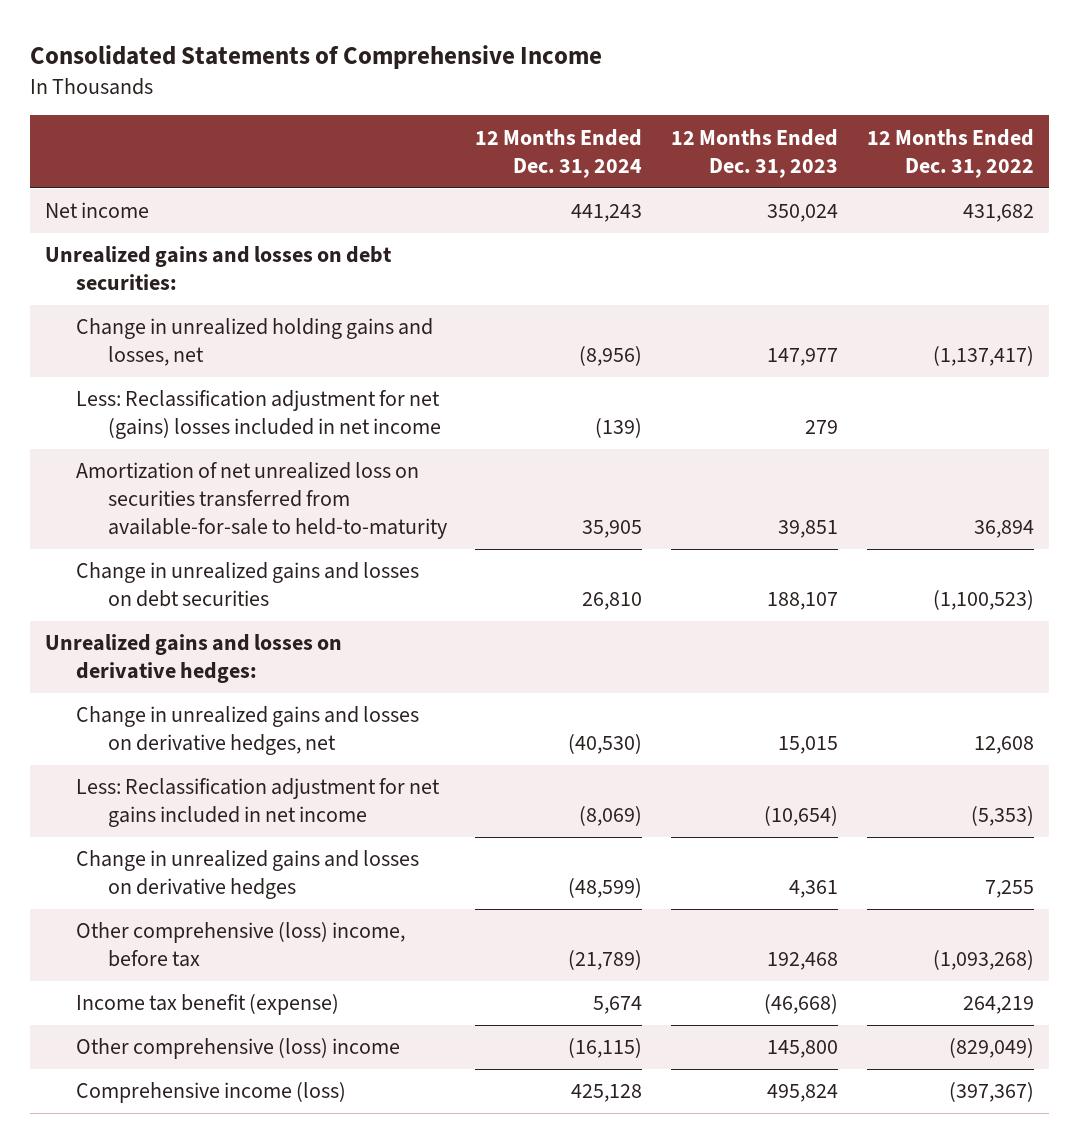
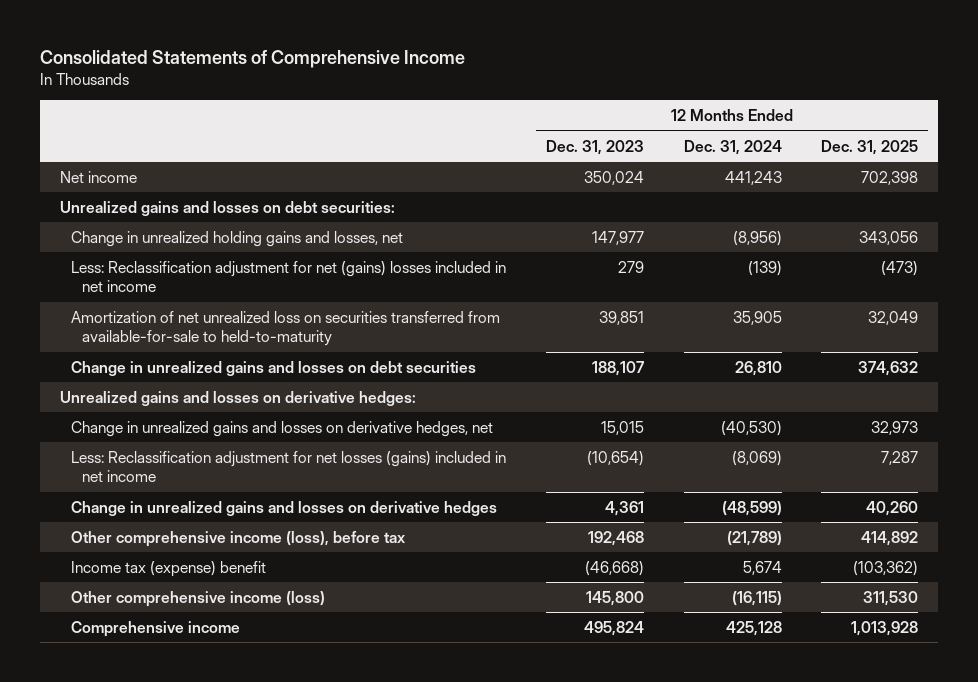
[867,128,1035,178] 12 Months Ended Dec. 31, 2022 -> none
none -> [821,139,919,155] Dec. 31, 2025
[76,778,441,828] Less: Reclassification adjustment for net gains included in net income -> [71,450,507,483] Less: Reclassification adjustment for net losses (gains) included in net income
[76,922,406,968] Other comprehensive (loss) income, before tax -> [71,530,407,547] Other comprehensive income (loss), before tax
[76,994,340,1016] Income tax benefit (expense) -> [71,560,267,577] Income tax (expense) benefit
[76,1038,401,1060] Other comprehensive (loss) income -> [71,590,326,607] Other comprehensive income (loss)
[76,1082,347,1104] Comprehensive income (loss) -> [71,620,241,637] Comprehensive income

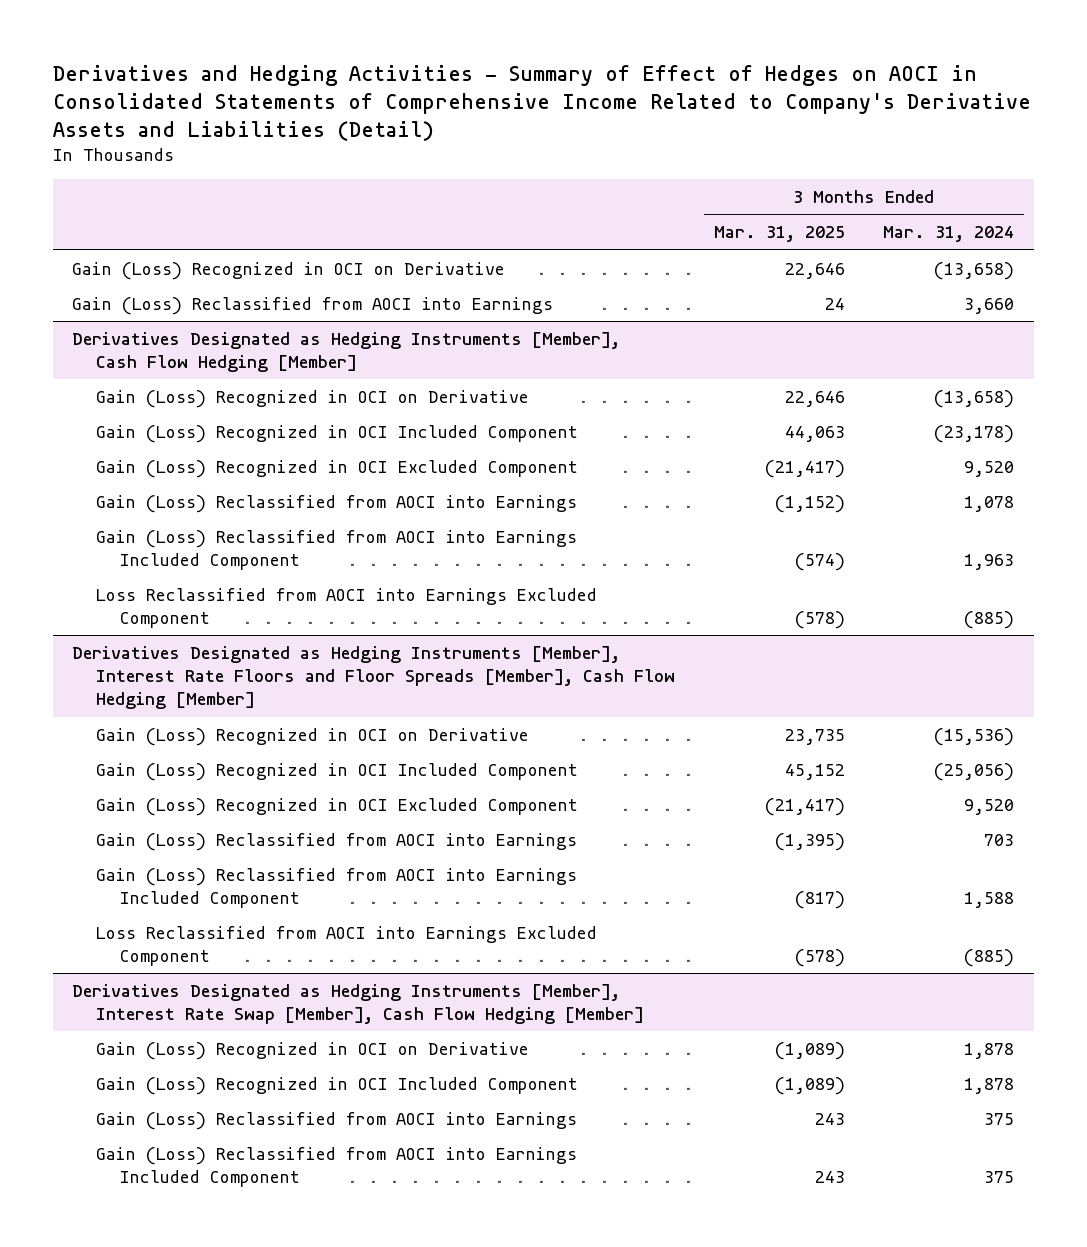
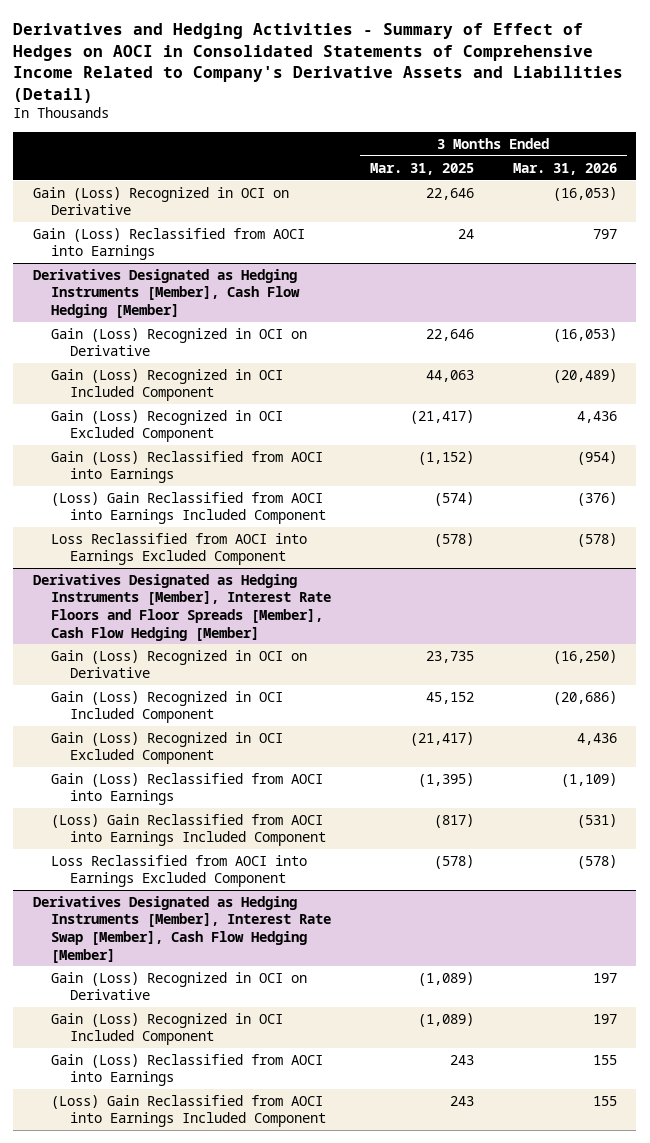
[883,226,1015,243] Mar. 31, 2024 -> none
none -> [512,162,617,175] Mar. 31, 2026
[95,529,577,571] Gain (Loss) Reclassified from AOCI into Earnings Included Component -> [51,491,326,525] (Loss) Gain Reclassified from AOCI into Earnings Included Component
[95,867,577,909] Gain (Loss) Reclassified from AOCI into Earnings Included Component -> [51,813,326,847] (Loss) Gain Reclassified from AOCI into Earnings Included Component
[95,1146,577,1188] Gain (Loss) Reclassified from AOCI into Earnings Included Component -> [51,1094,326,1128] (Loss) Gain Reclassified from AOCI into Earnings Included Component

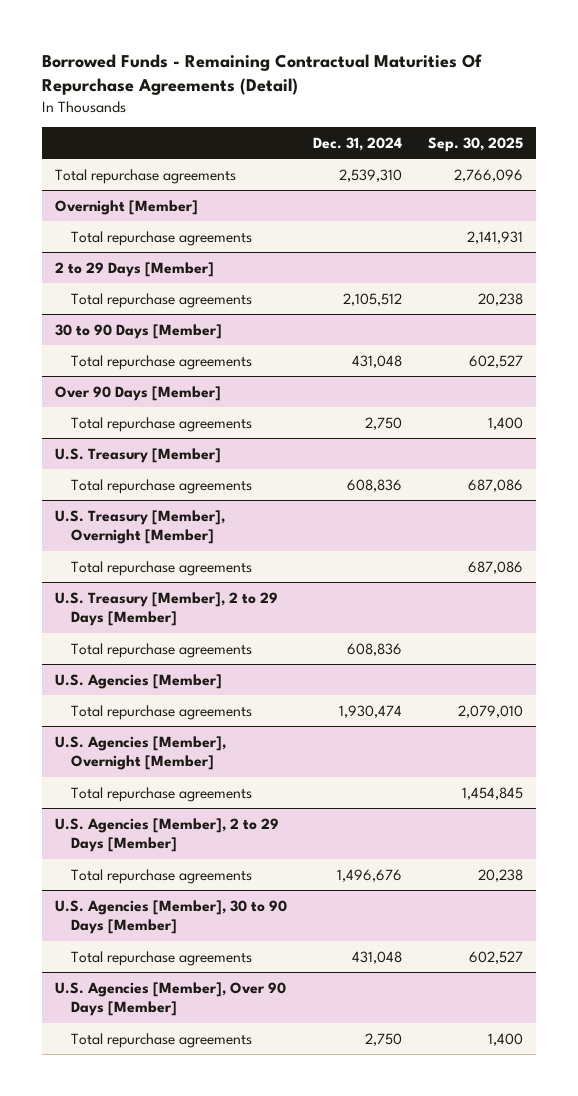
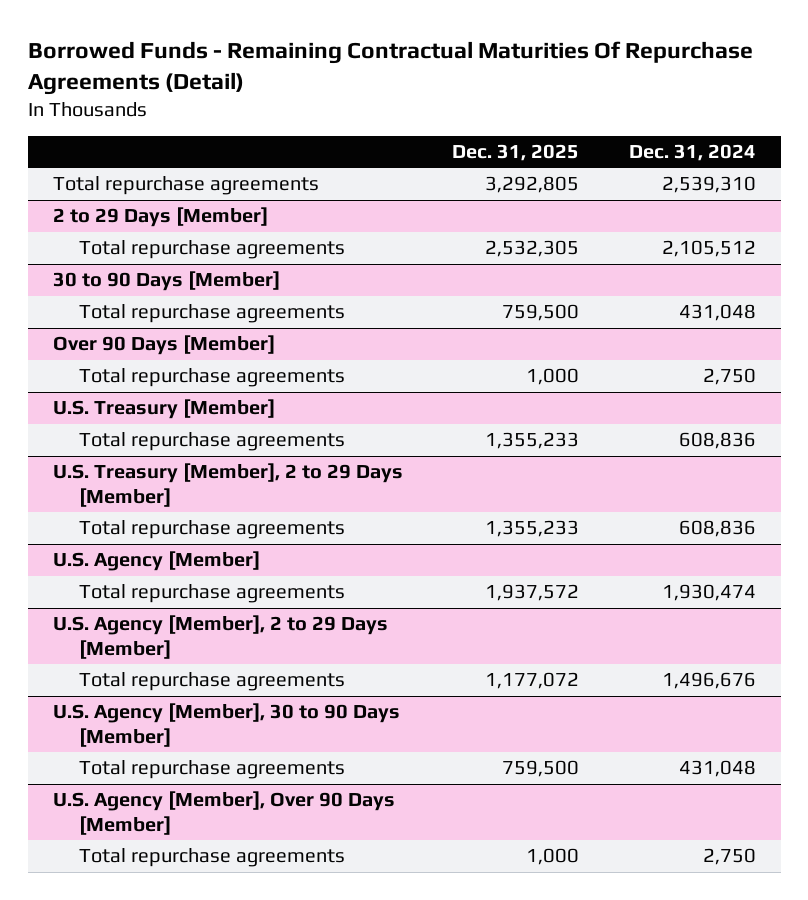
[427,136,523,152] Sep. 30, 2025 -> none
none -> [452,143,580,161] Dec. 31, 2025
[55,199,199,215] Overnight [Member] -> none
[70,230,252,246] Total repurchase agreements -> none
[55,509,226,545] U.S. Treasury [Member], Overnight [Member] -> none
[70,560,252,576] Total repurchase agreements -> none
[55,673,223,689] U.S. Agencies [Member] -> [52,551,260,572] U.S. Agency [Member]
[55,735,227,771] U.S. Agencies [Member], Overnight [Member] -> none
[70,786,252,802] Total repurchase agreements -> none
[55,817,280,853] U.S. Agencies [Member], 2 to 29 Days [Member] -> [52,615,388,659] U.S. Agency [Member], 2 to 29 Days [Member]
[55,899,288,935] U.S. Agencies [Member], 30 to 90 Days [Member] -> [52,703,400,747] U.S. Agency [Member], 30 to 90 Days [Member]
[55,981,287,1017] U.S. Agencies [Member], Over 90 Days [Member] -> [52,791,395,835] U.S. Agency [Member], Over 90 Days [Member]

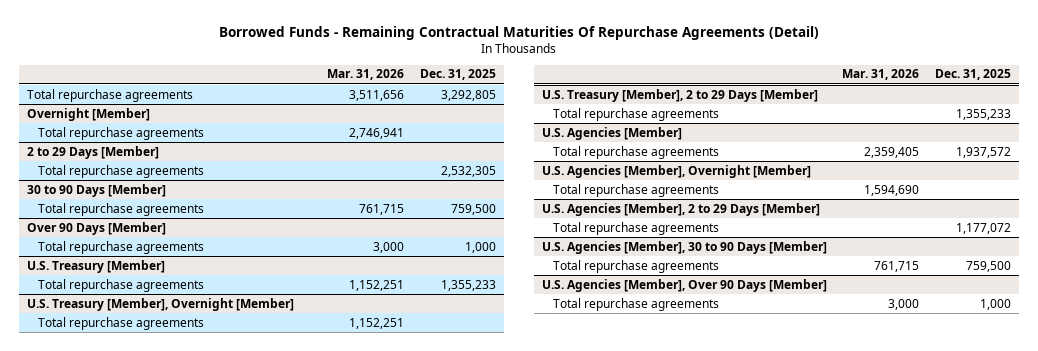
[628,143,756,161] Dec. 31, 2024 -> none
none -> [327,69,405,81] Mar. 31, 2026
none -> [26,107,150,121] Overnight [Member]
none -> [38,126,205,140] Total repurchase agreements
none -> [26,297,294,311] U.S. Treasury [Member], Overnight [Member]
none -> [38,316,205,330] Total repurchase agreements
[52,551,260,572] U.S. Agency [Member] -> [541,126,682,140] U.S. Agencies [Member]
none -> [541,164,811,178] U.S. Agencies [Member], Overnight [Member]
none -> [553,183,720,197] Total repurchase agreements
[52,615,388,659] U.S. Agency [Member], 2 to 29 Days [Member] -> [541,202,820,216] U.S. Agencies [Member], 2 to 29 Days [Member]
[52,703,400,747] U.S. Agency [Member], 30 to 90 Days [Member] -> [541,240,827,254] U.S. Agencies [Member], 30 to 90 Days [Member]
[52,791,395,835] U.S. Agency [Member], Over 90 Days [Member] -> [541,278,827,292] U.S. Agencies [Member], Over 90 Days [Member]

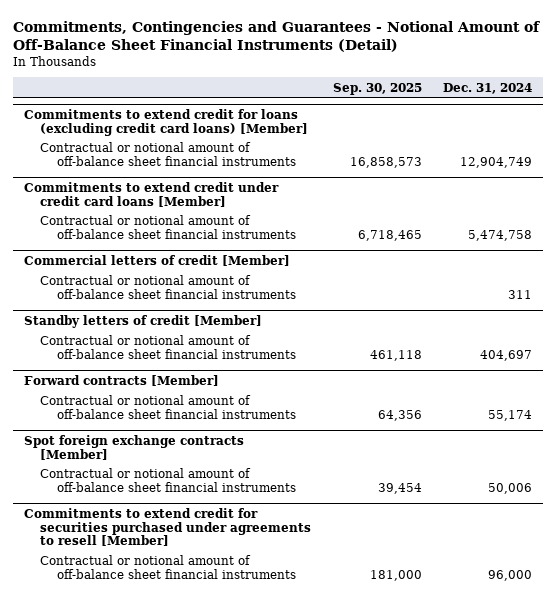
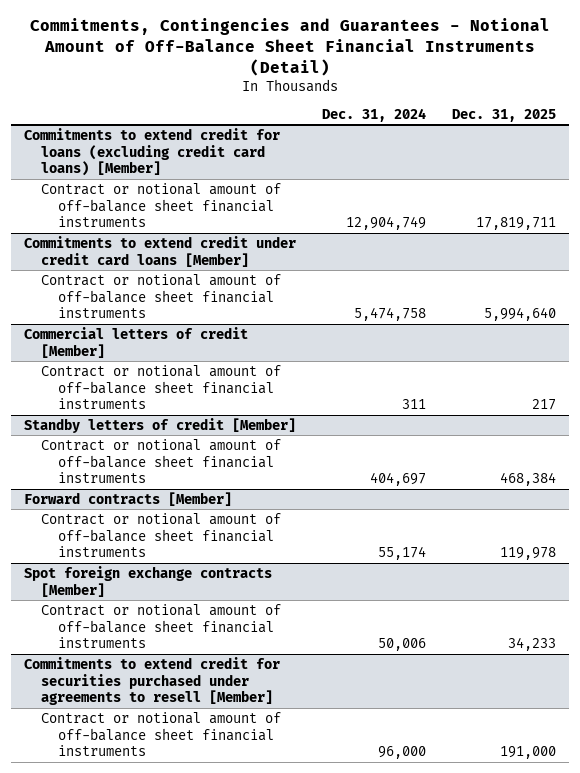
[332,82,422,95] Sep. 30, 2025 -> none
none -> [452,108,557,122] Dec. 31, 2025
[40,142,296,166] Contractual or notional amount of off-balance sheet financial instruments -> [41,182,282,228] Contract or notional amount of off-balance sheet financial instruments
[40,215,296,239] Contractual or notional amount of off-balance sheet financial instruments -> [41,273,282,319] Contract or notional amount of off-balance sheet financial instruments
[40,275,296,299] Contractual or notional amount of off-balance sheet financial instruments -> [41,364,282,410] Contract or notional amount of off-balance sheet financial instruments
[40,335,296,359] Contractual or notional amount of off-balance sheet financial instruments -> [41,438,282,484] Contract or notional amount of off-balance sheet financial instruments
[40,395,296,419] Contractual or notional amount of off-balance sheet financial instruments -> [41,512,282,558] Contract or notional amount of off-balance sheet financial instruments
[40,468,296,492] Contractual or notional amount of off-balance sheet financial instruments -> [41,603,282,649] Contract or notional amount of off-balance sheet financial instruments
[40,555,296,579] Contractual or notional amount of off-balance sheet financial instruments -> [41,711,282,757] Contract or notional amount of off-balance sheet financial instruments

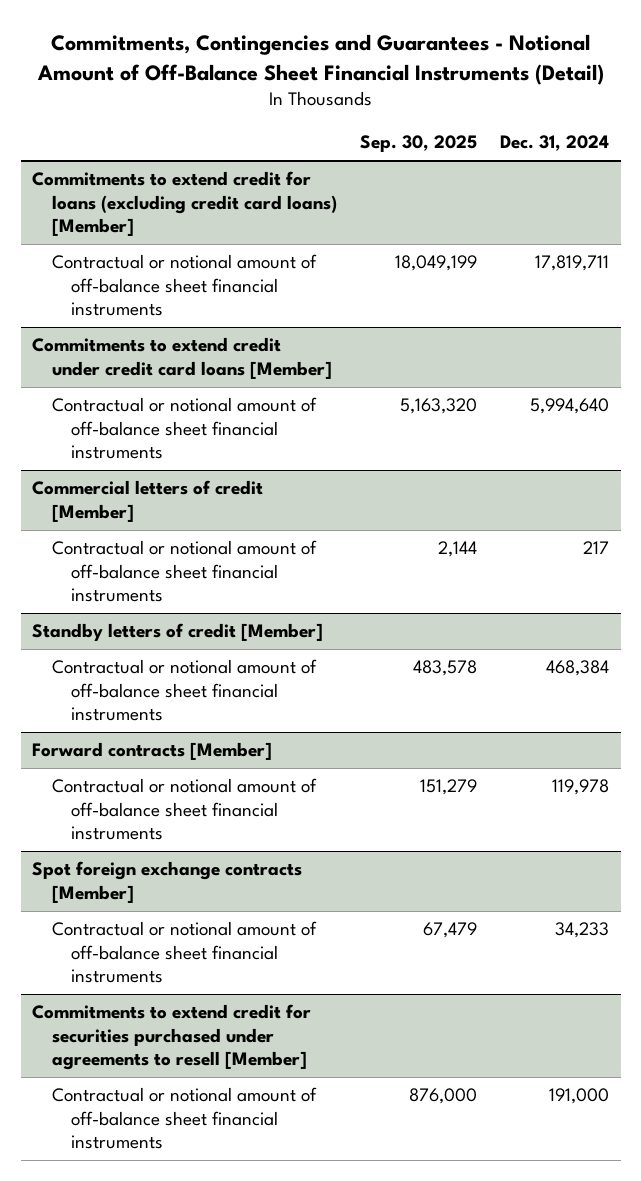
[452,108,557,122] Dec. 31, 2025 -> none
none -> [359,135,477,153] Sep. 30, 2025
[41,182,282,228] Contract or notional amount of off-balance sheet financial instruments -> [51,254,317,317] Contractual or notional amount of off-balance sheet financial instruments
[346,216,427,231] 12,904,749 -> [534,255,609,272] 17,819,711
[41,273,282,319] Contract or notional amount of off-balance sheet financial instruments -> [51,397,317,460] Contractual or notional amount of off-balance sheet financial instruments
[354,307,427,322] 5,474,758 -> [529,398,609,415] 5,994,640
[41,364,282,410] Contract or notional amount of off-balance sheet financial instruments -> [51,540,317,603] Contractual or notional amount of off-balance sheet financial instruments
[402,399,427,410] 311 -> [582,541,609,555] 217
[41,438,282,484] Contract or notional amount of off-balance sheet financial instruments -> [51,659,317,722] Contractual or notional amount of off-balance sheet financial instruments
[370,472,427,487] 404,697 -> [545,660,609,677] 468,384
[41,512,282,558] Contract or notional amount of off-balance sheet financial instruments -> [51,778,317,841] Contractual or notional amount of off-balance sheet financial instruments
[378,546,427,561] 55,174 -> [551,779,609,796] 119,978
[41,603,282,649] Contract or notional amount of off-balance sheet financial instruments -> [51,921,317,984] Contractual or notional amount of off-balance sheet financial instruments
[378,638,427,652] 50,006 -> [554,922,609,939] 34,233
[41,711,282,757] Contract or notional amount of off-balance sheet financial instruments -> [51,1087,317,1150] Contractual or notional amount of off-balance sheet financial instruments
[378,746,427,760] 96,000 -> [548,1088,609,1105] 191,000

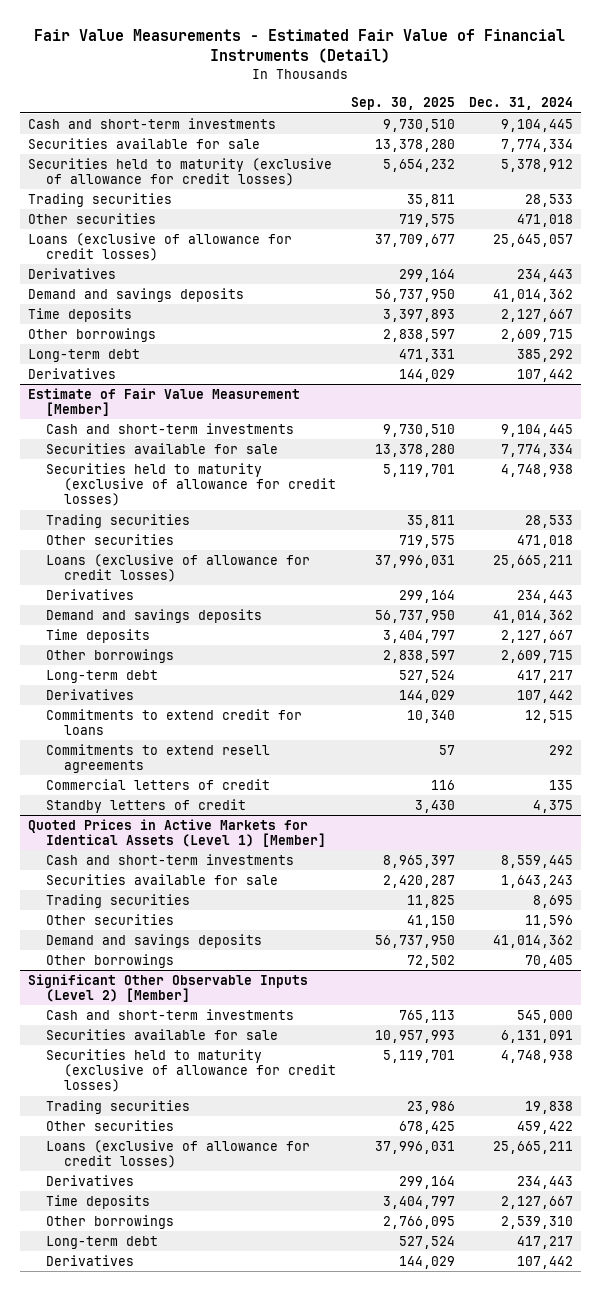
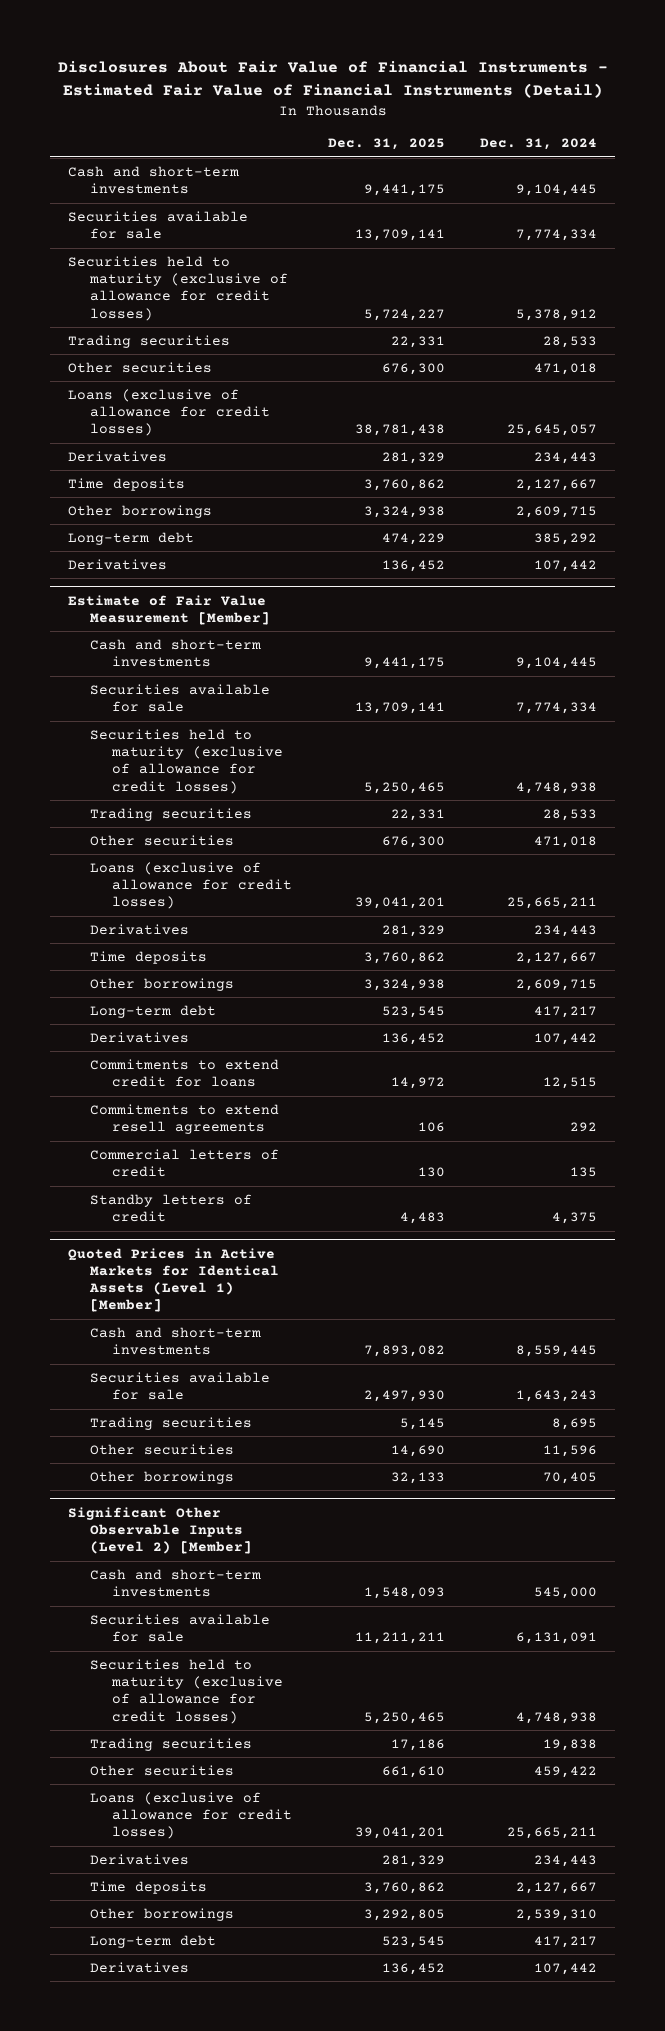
[34,28,566,64] Fair Value Measurements - Estimated Fair Value of Financial Instruments (Detail) -> [57,61,608,98] Disclosures About Fair Value of Financial Instruments - Estimated Fair Value of Financial Instruments (Detail)
[350,97,455,111] Sep. 30, 2025 -> none
none -> [327,138,445,151] Dec. 31, 2025
[27,287,244,302] Demand and savings deposits -> none
[45,608,262,623] Demand and savings deposits -> none
[45,933,262,948] Demand and savings deposits -> none

